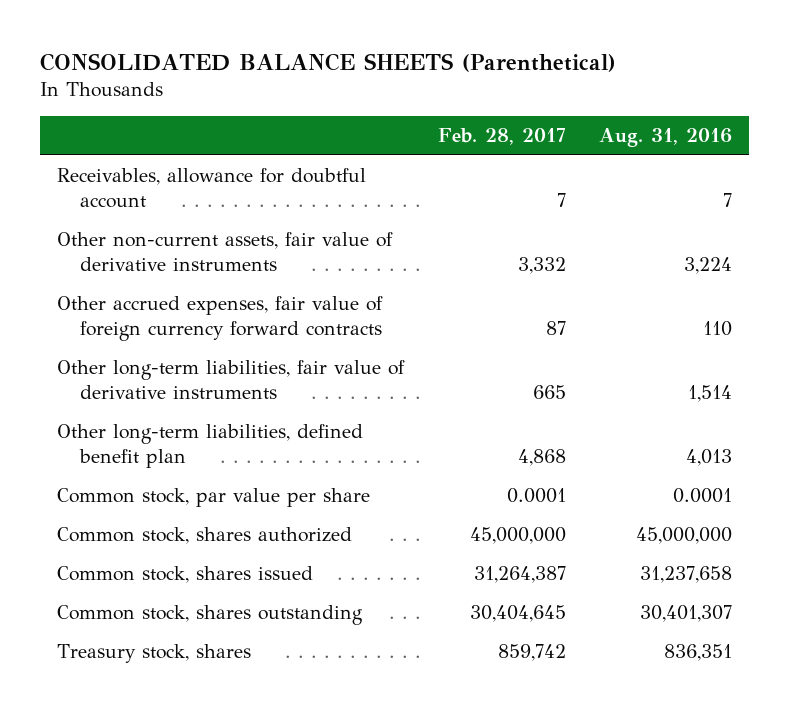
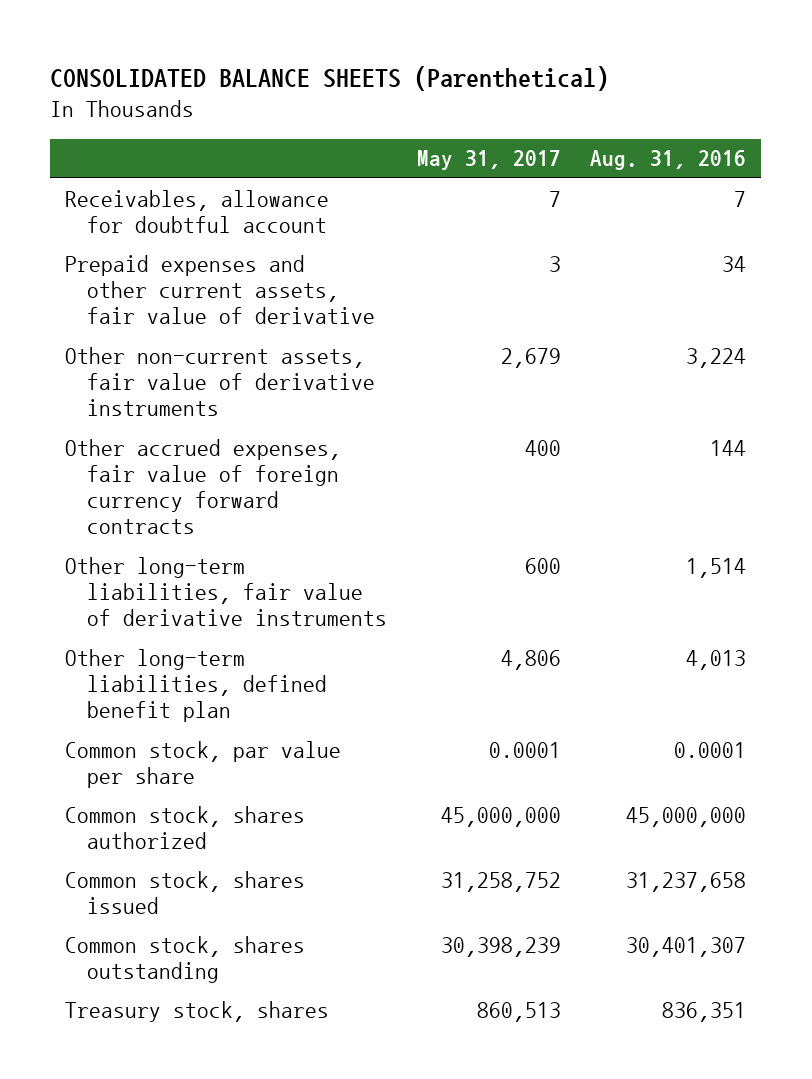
[437,128,566,146] Feb. 28, 2017 -> none
none -> [416,150,561,171] May 31, 2017
none -> [65,254,375,325] Prepaid expenses and other current assets, fair value of derivative
[703,321,733,337] 110 -> [710,439,747,456] 144

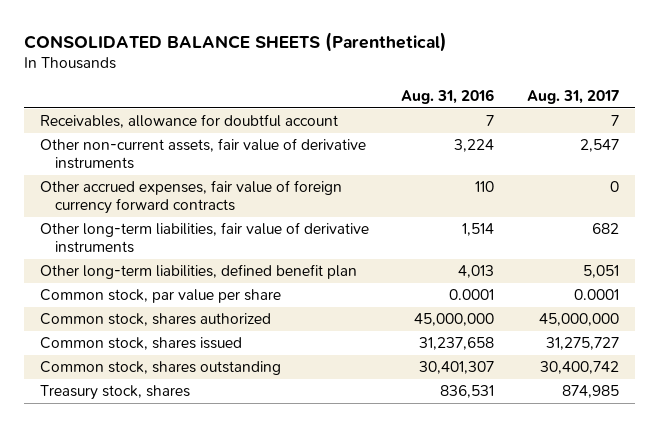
[416,150,561,171] May 31, 2017 -> none
none -> [526,89,619,104] Aug. 31, 2017
[65,254,375,325] Prepaid expenses and other current assets, fair value of derivative -> none
[710,439,747,456] 144 -> [475,181,495,193] 110
[662,1001,747,1022] 836,351 -> [440,385,495,399] 836,531

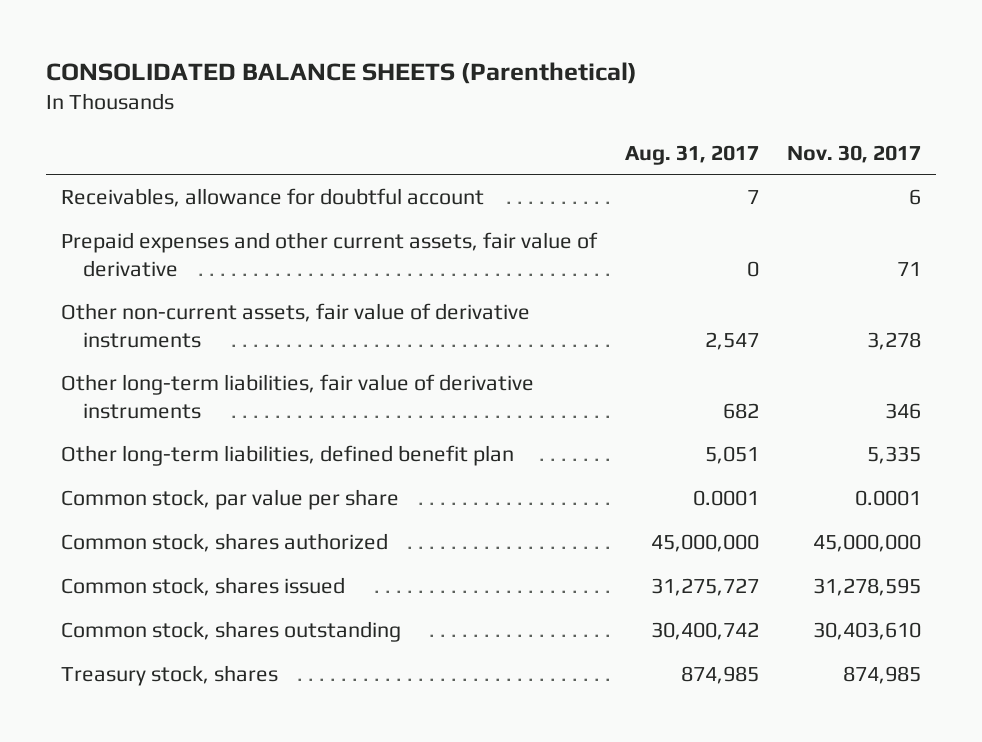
[401,88,495,104] Aug. 31, 2016 -> none
none -> [787,144,922,163] Nov. 30, 2017
none -> [60,231,598,277] Prepaid expenses and other current assets, fair value of derivative
[39,180,342,215] Other accrued expenses, fair value of foreign currency forward contracts -> none

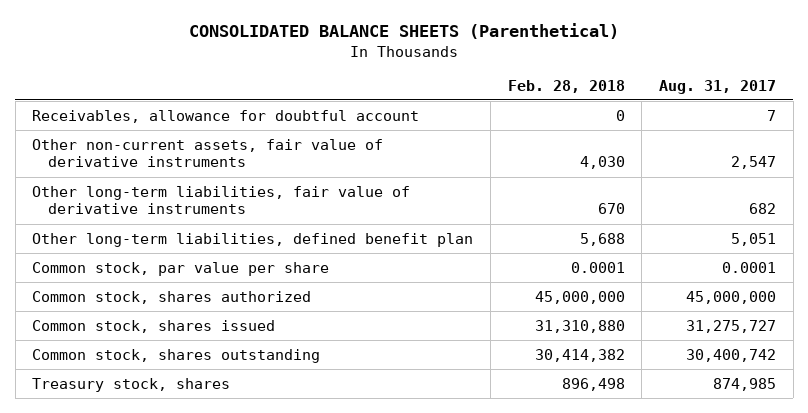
[787,144,922,163] Nov. 30, 2017 -> none
none -> [507,79,625,93] Feb. 28, 2018
[60,231,598,277] Prepaid expenses and other current assets, fair value of derivative -> none

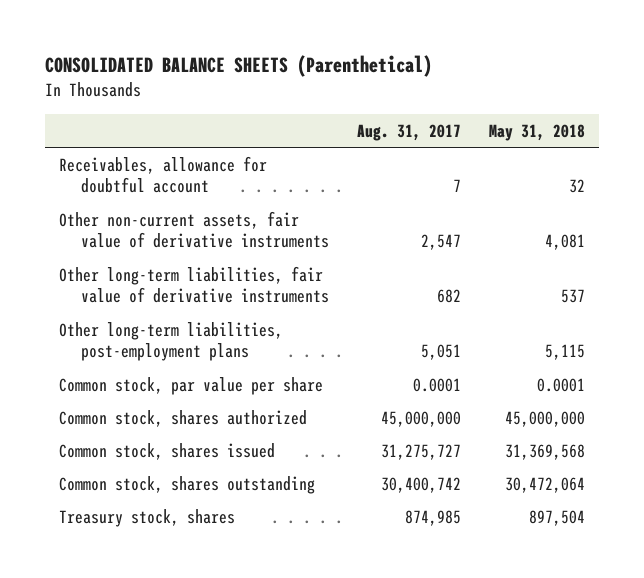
[507,79,625,93] Feb. 28, 2018 -> none
none -> [489,123,586,141] May 31, 2018
[32,232,474,247] Other long-term liabilities, defined benefit plan -> [58,321,283,362] Other long-term liabilities, post-employment plans

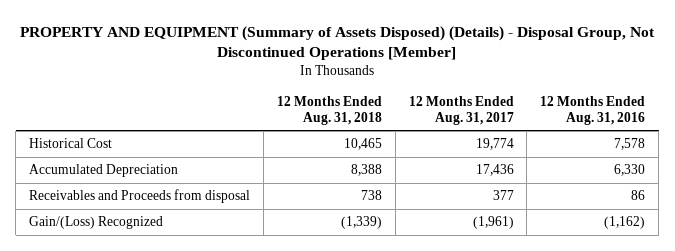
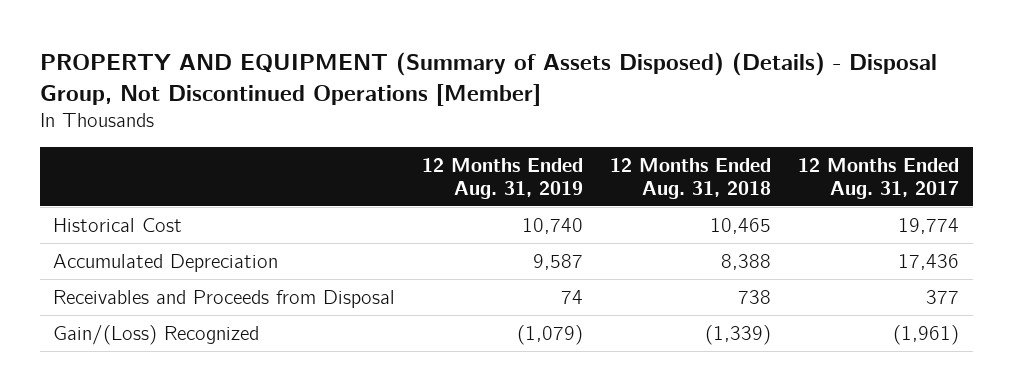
[540,95,646,125] 12 Months Ended Aug. 31, 2016 -> none
none -> [422,157,584,199] 12 Months Ended Aug. 31, 2019
[29,189,251,204] Receivables and Proceeds from disposal -> [53,289,396,308] Receivables and Proceeds from Disposal

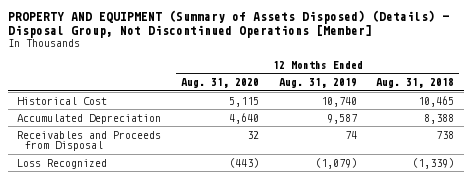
[798,157,960,199] 12 Months Ended Aug. 31, 2017 -> none
none -> [180,78,259,89] Aug. 31, 2020
[53,324,260,345] Gain/(Loss) Recognized -> [17,158,108,169] Loss Recognized

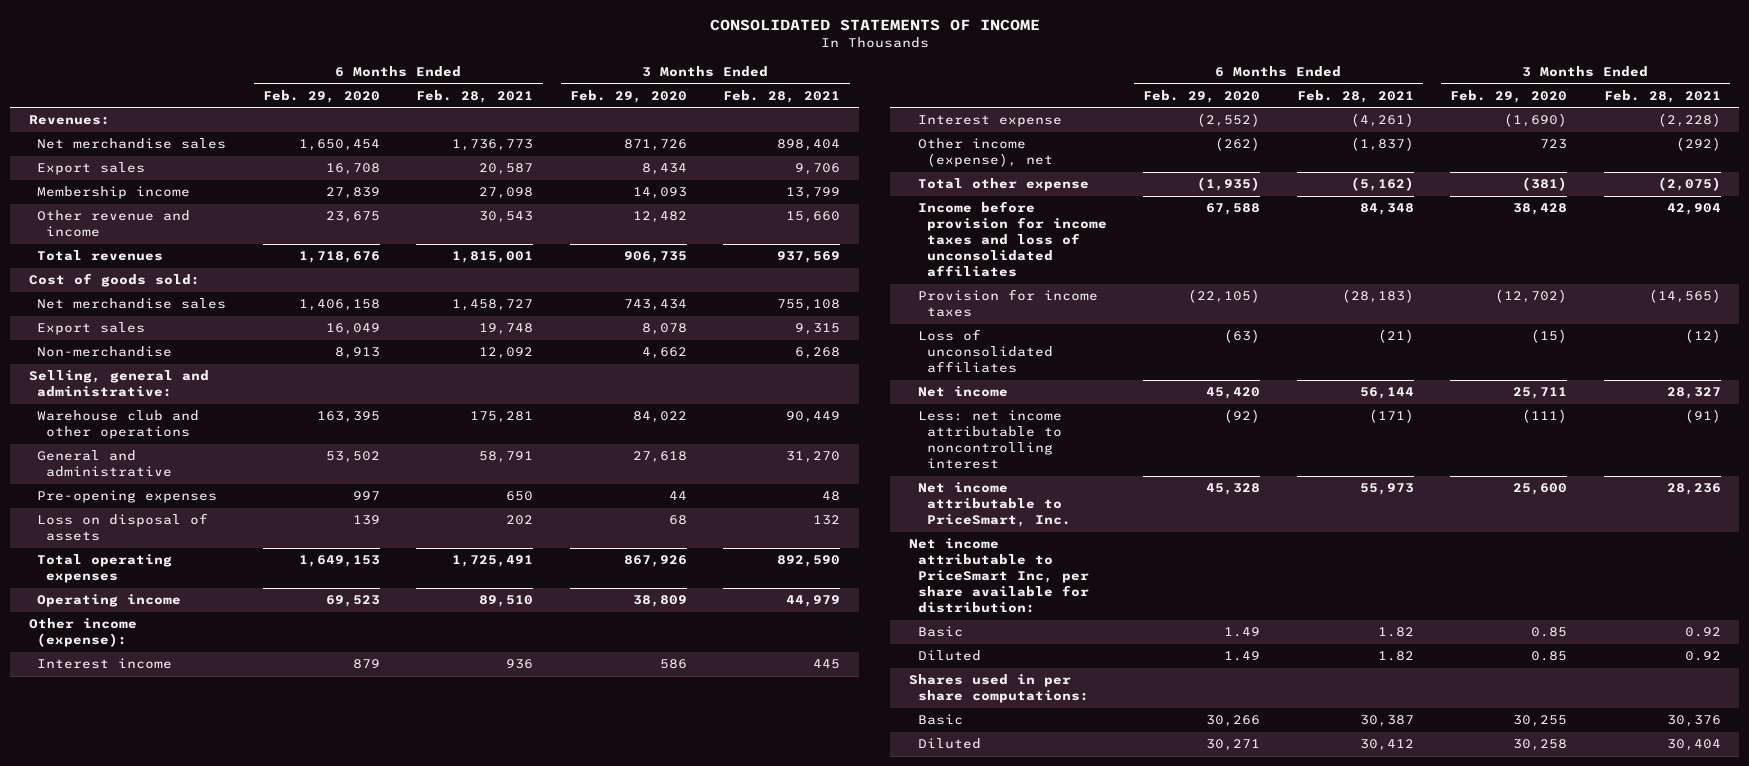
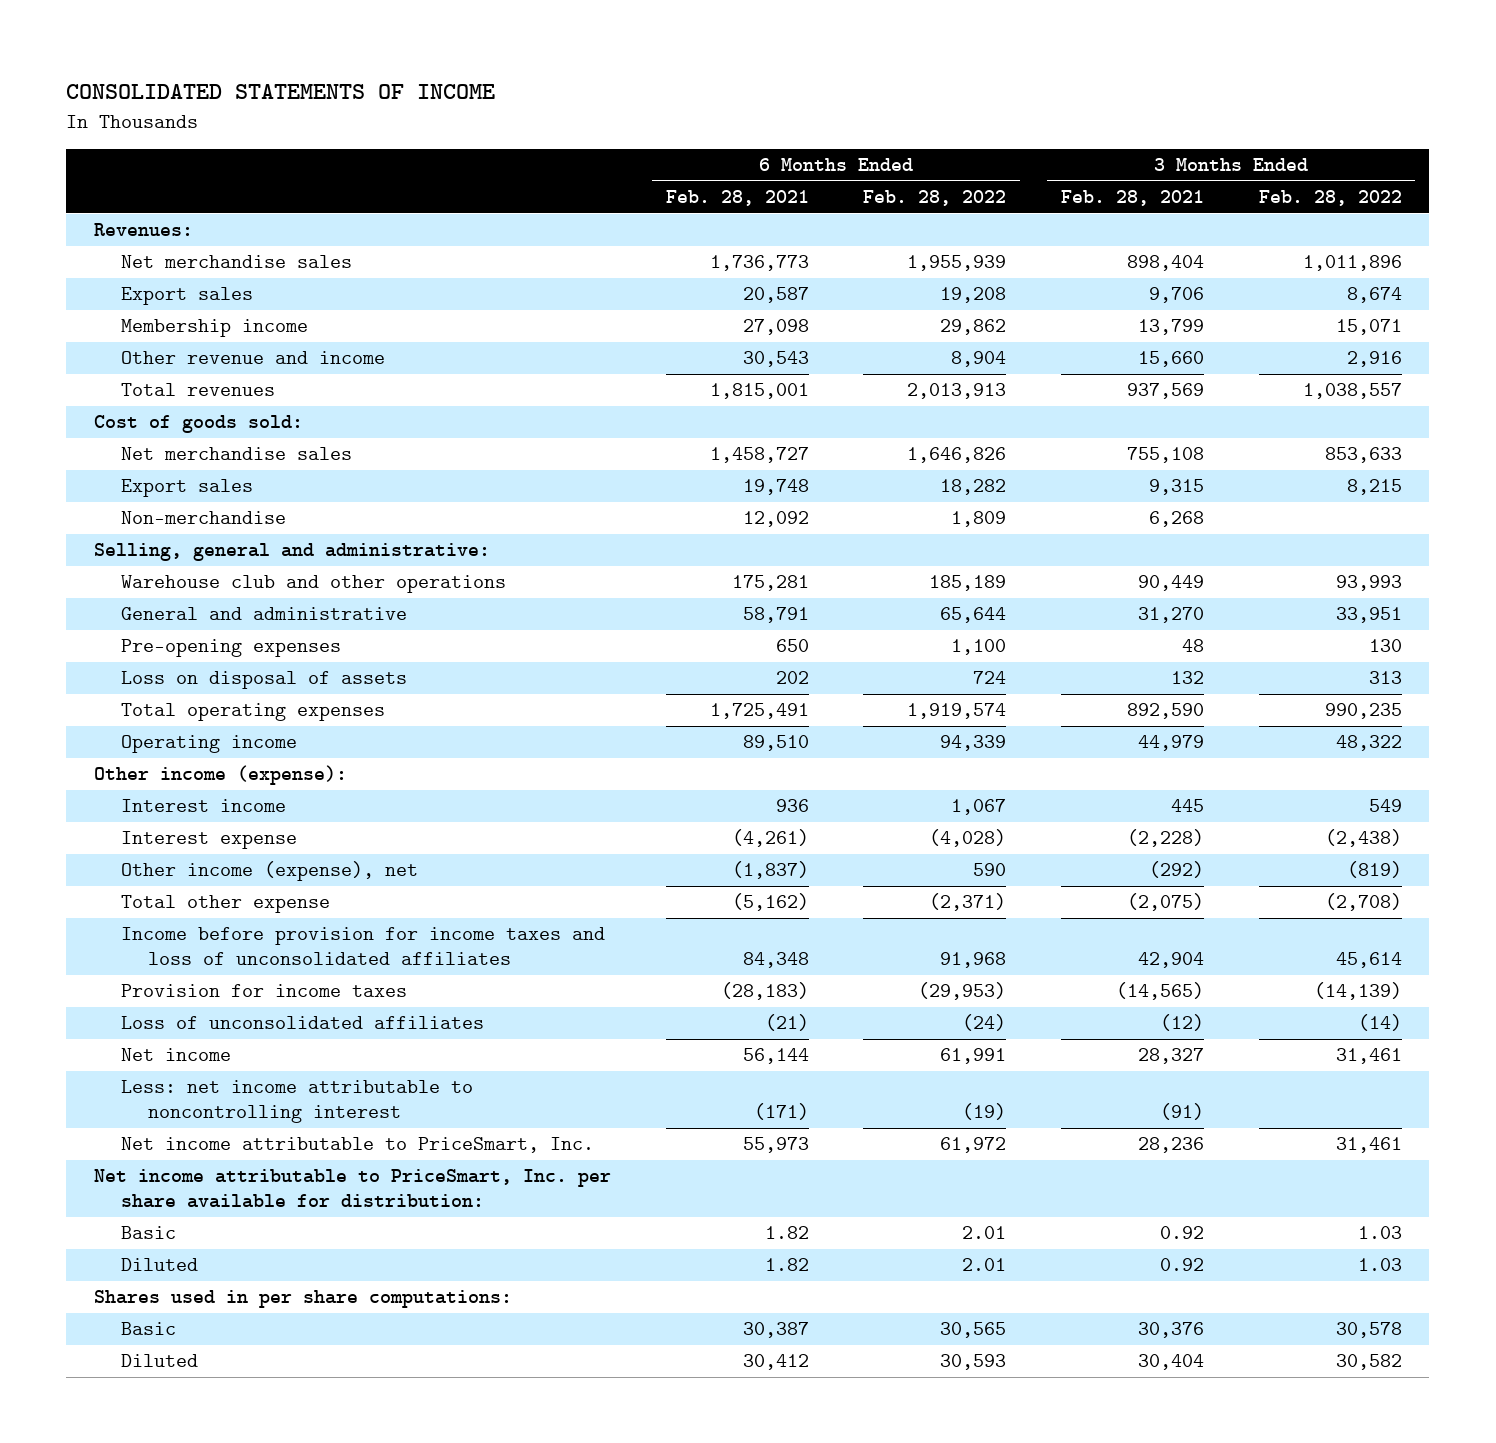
[262,90,380,104] Feb. 29, 2020 -> none
[569,90,687,104] Feb. 29, 2020 -> none
none -> [863,190,1007,207] Feb. 28, 2022
none -> [1258,190,1402,207] Feb. 28, 2022
[908,538,1089,614] Net income attributable to PriceSmart Inc, per share available for distribution: -> [93,1169,611,1209] Net income attributable to PriceSmart, Inc. per share available for distribution:

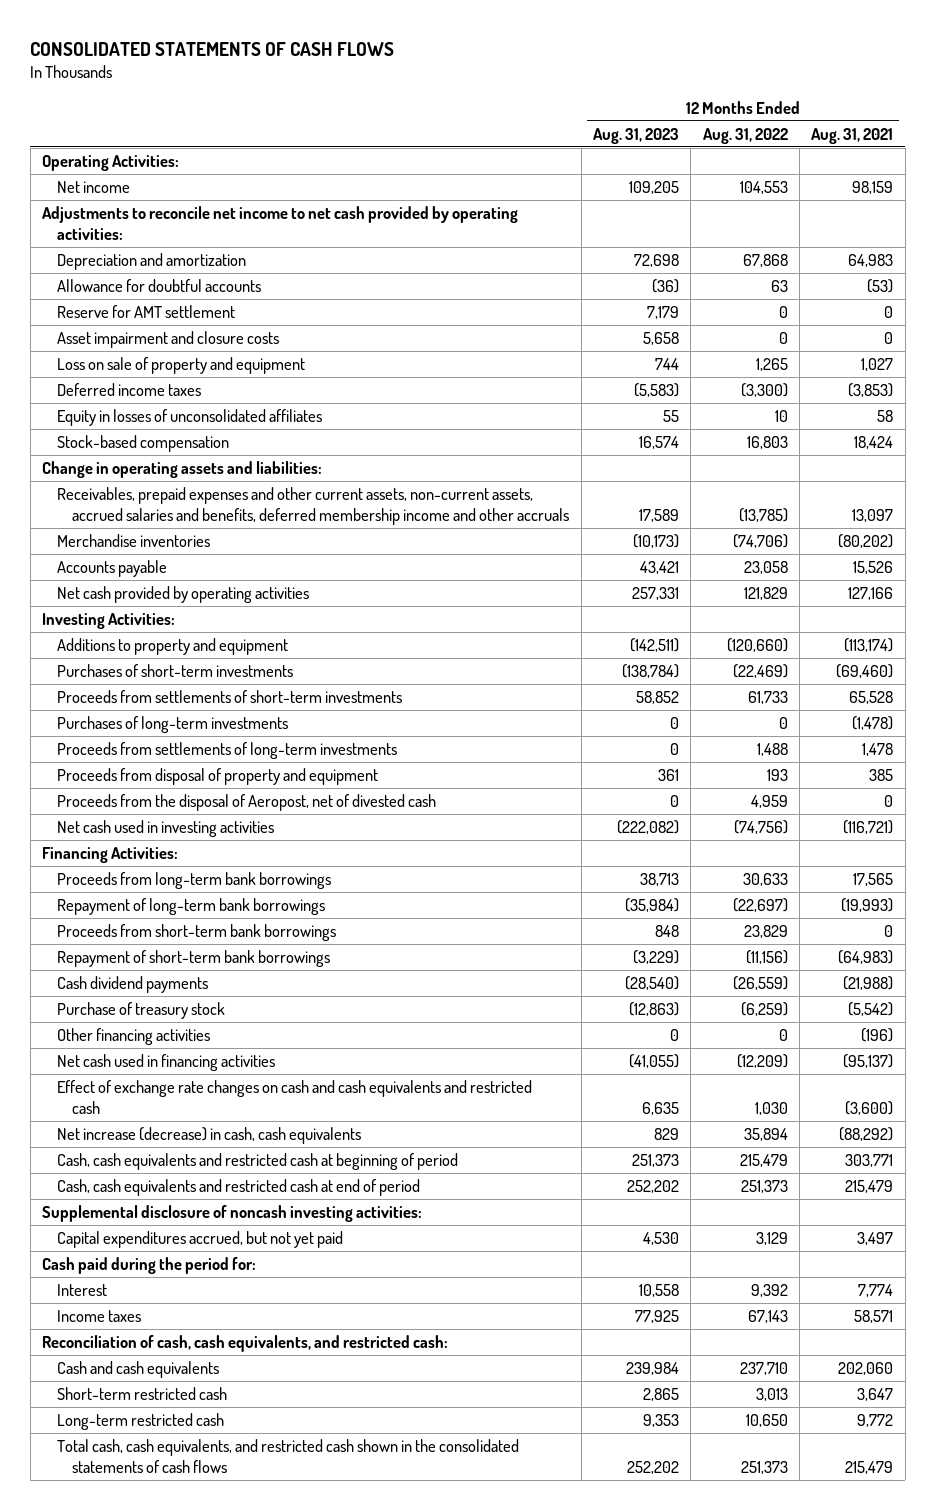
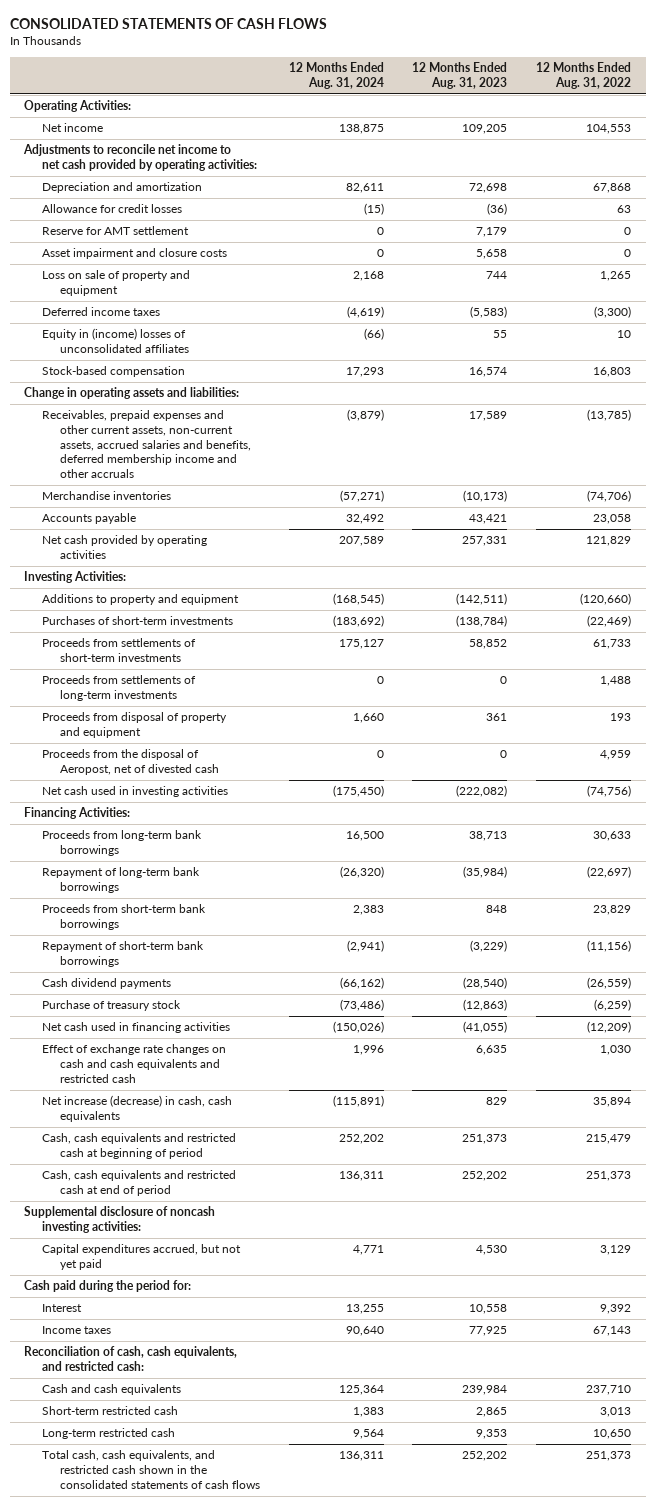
[811,127,894,144] Aug. 31, 2021 -> none
none -> [288,62,384,90] 12 Months Ended Aug. 31, 2024
[57,278,262,292] Allowance for doubtful accounts -> [42,204,183,214] Allowance for credit losses
[57,408,323,426] Equity in losses of unconsolidated affiliates -> [42,328,189,354] Equity in (income) losses of unconsolidated affiliates
[57,715,289,733] Purchases of long-term investments -> none
[57,1027,211,1045] Other financing activities -> none

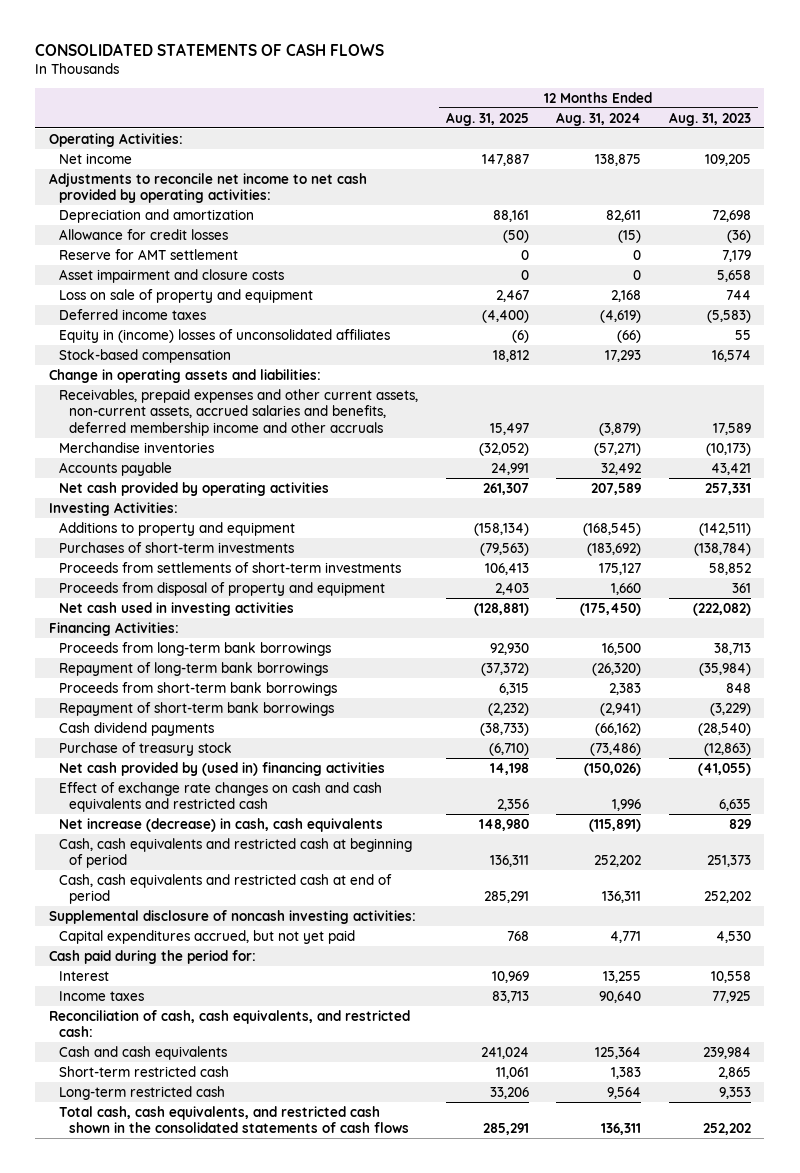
[536,62,632,90] 12 Months Ended Aug. 31, 2022 -> none
none -> [445,111,529,126] Aug. 31, 2025
[42,675,197,702] Proceeds from settlements of long-term investments -> none
[42,749,219,776] Proceeds from the disposal of Aeropost, net of divested cash -> none
[42,1022,231,1034] Net cash used in financing activities -> [59,761,386,776] Net cash provided by (used in) financing activities

